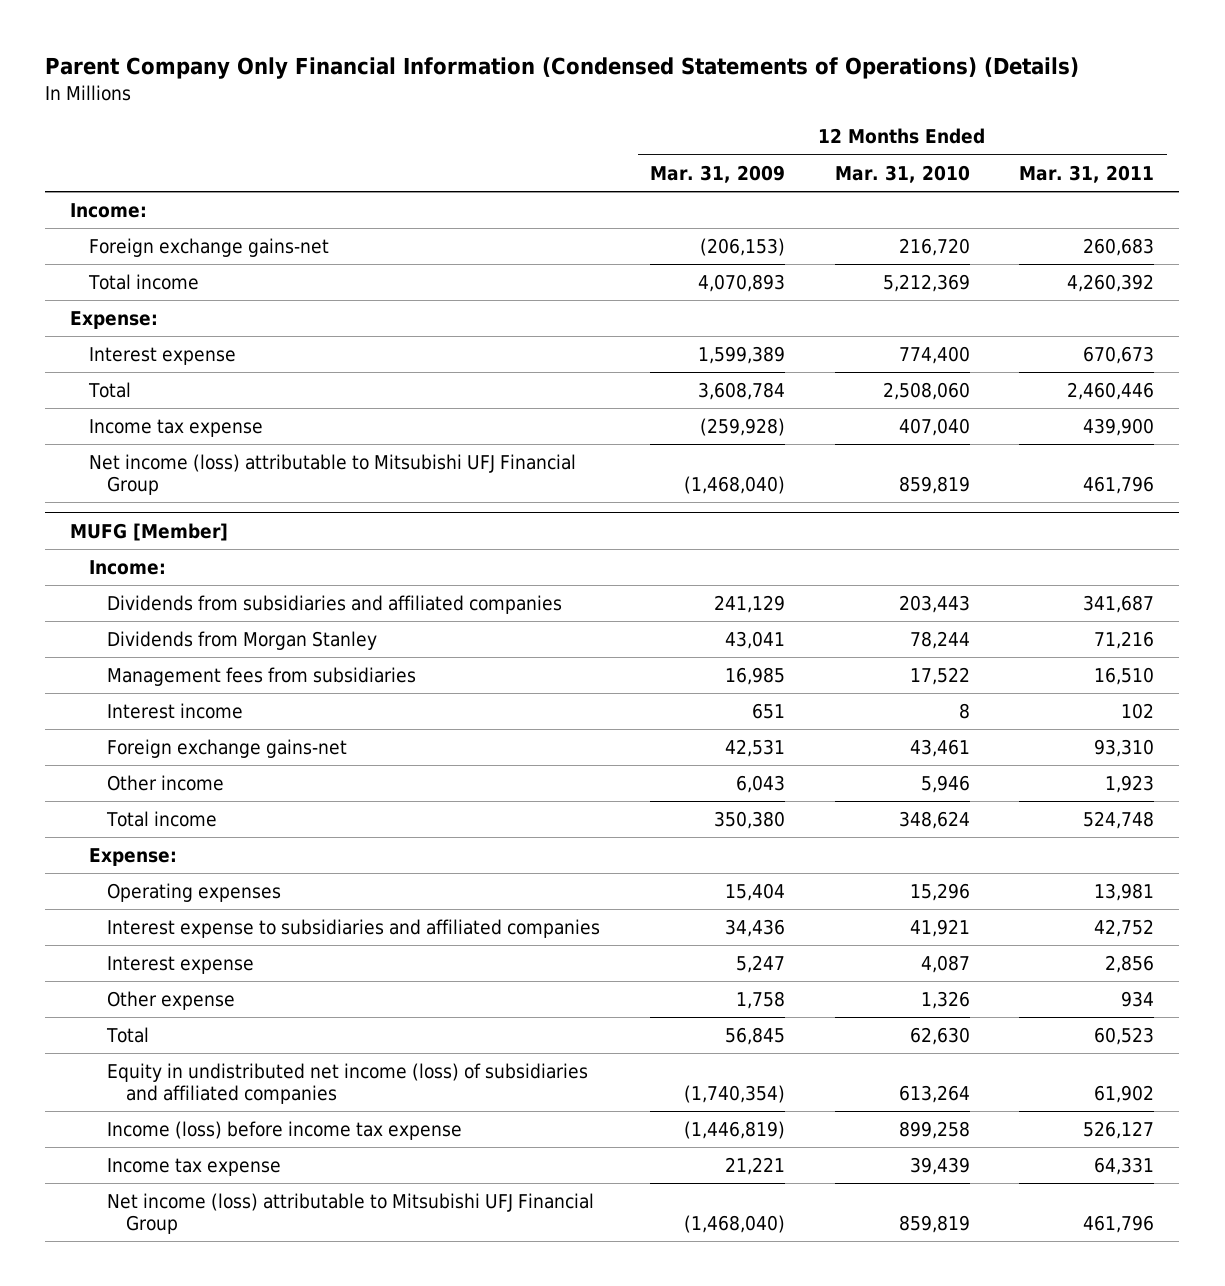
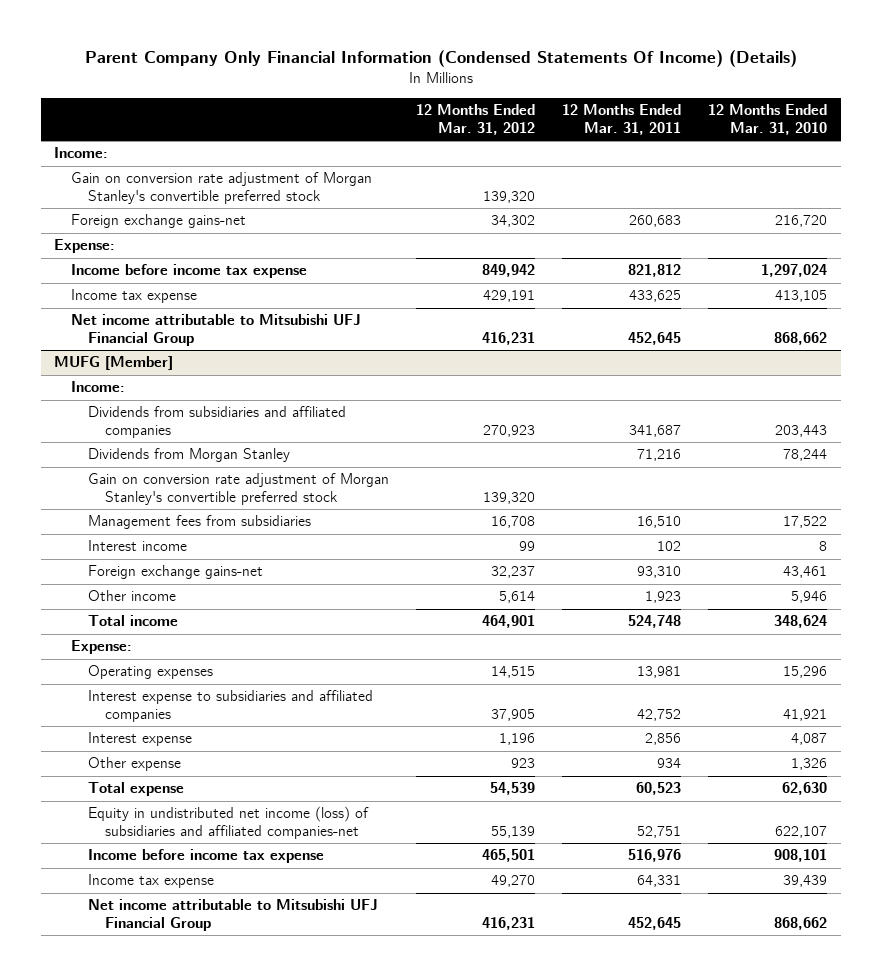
[45,57,1080,80] Parent Company Only Financial Information (Condensed Statements of Operations) (Details) -> [84,50,797,68] Parent Company Only Financial Information (Condensed Statements Of Income) (Details)
[650,164,786,183] Mar. 31, 2009 -> none
none -> [416,104,536,136] 12 Months Ended Mar. 31, 2012
none -> [71,172,373,205] Gain on conversion rate adjustment of Morgan Stanley's convertible preferred stock
[87,273,199,290] Total income -> none
[88,346,236,365] Interest expense -> none
[87,381,131,398] Total -> none
none -> [71,264,308,279] Income before income tax expense
[898,417,970,436] 407,040 -> [775,290,828,303] 413,105
[1083,417,1155,436] 439,900 -> [629,290,682,303] 433,625
[88,453,576,495] Net income (loss) attributable to Mitsubishi UFJ Financial Group -> [71,314,362,347] Net income attributable to Mitsubishi UFJ Financial Group
[898,475,970,494] 859,819 -> [774,332,828,346] 868,662
[1083,475,1155,494] 461,796 -> [628,332,682,346] 452,645
none -> [88,473,390,506] Gain on conversion rate adjustment of Morgan Stanley's convertible preferred stock
[106,1026,150,1043] Total -> [88,782,185,797] Total expense
[107,1062,589,1104] Equity in undistributed net income (loss) of subsidiaries and affiliated companies -> [88,806,370,840] Equity in undistributed net income (loss) of subsidiaries and affiliated companies-net
[898,1084,970,1103] 613,264 -> [775,826,828,839] 622,107
[1094,1084,1155,1103] 61,902 -> [637,826,682,839] 52,751
[107,1120,463,1140] Income (loss) before income tax expense -> [88,849,325,864] Income before income tax expense
[898,1120,970,1139] 899,258 -> [774,849,828,863] 908,101
[1083,1120,1155,1139] 526,127 -> [628,849,682,863] 516,976
[107,1192,595,1234] Net income (loss) attributable to Mitsubishi UFJ Financial Group -> [88,899,379,932] Net income attributable to Mitsubishi UFJ Financial Group
[898,1214,970,1233] 859,819 -> [774,917,828,931] 868,662
[1083,1214,1155,1233] 461,796 -> [628,917,682,931] 452,645

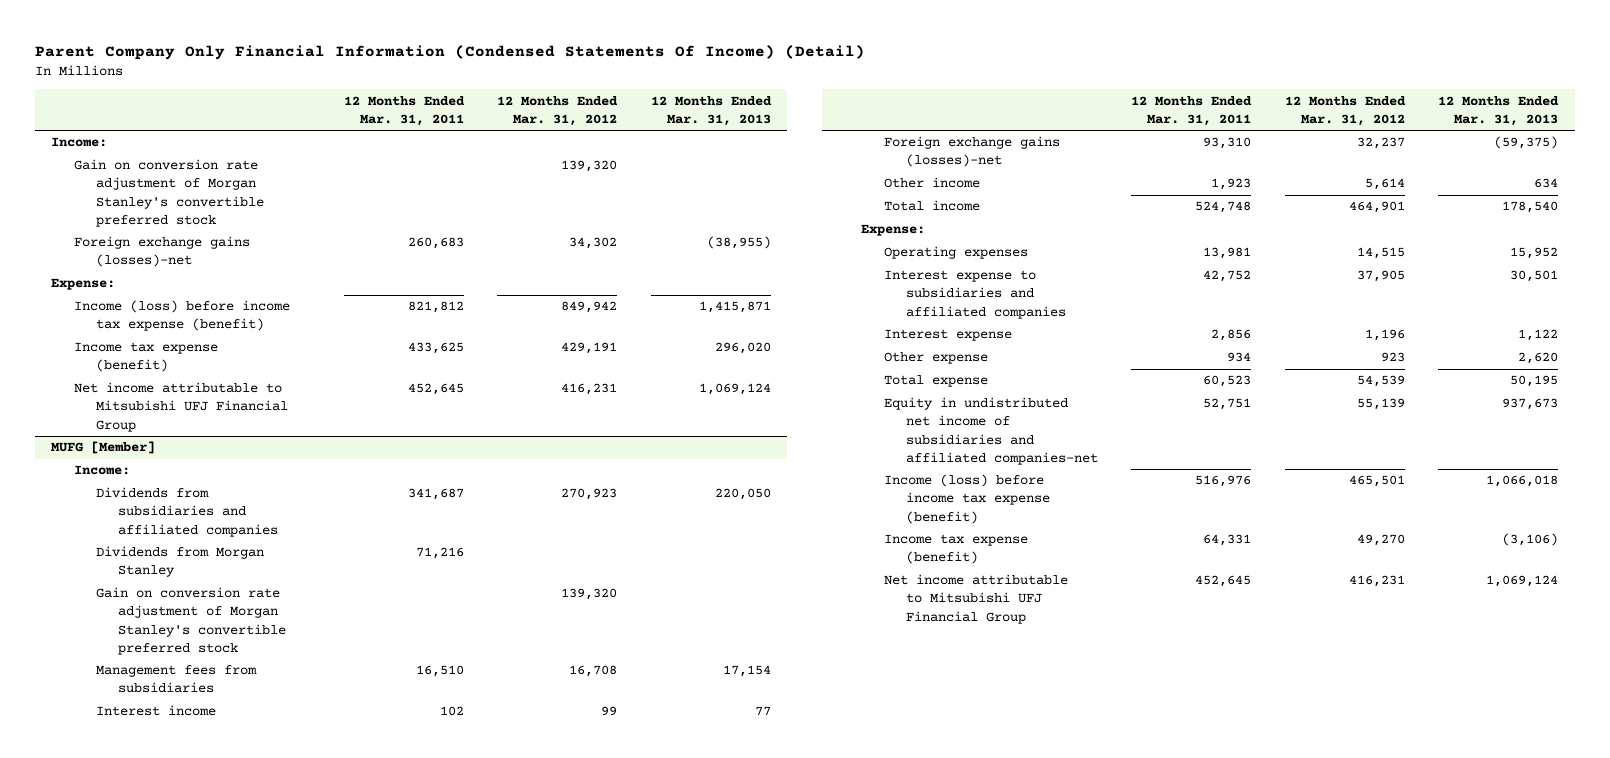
[84,50,797,68] Parent Company Only Financial Information (Condensed Statements Of Income) (Details) -> [34,45,865,61] Parent Company Only Financial Information (Condensed Statements Of Income) (Detail)
[708,104,828,136] 12 Months Ended Mar. 31, 2010 -> none
none -> [650,95,772,126] 12 Months Ended Mar. 31, 2013
[71,214,247,229] Foreign exchange gains-net -> [73,236,250,268] Foreign exchange gains (losses)-net
[71,264,308,279] Income before income tax expense -> [73,300,290,332] Income (loss) before income tax expense (benefit)
[71,289,198,304] Income tax expense -> [73,342,218,373] Income tax expense (benefit)
[88,565,264,580] Foreign exchange gains-net -> [883,136,1060,168] Foreign exchange gains (losses)-net
[88,806,370,840] Equity in undistributed net income (loss) of subsidiaries and affiliated companies-net -> [883,397,1098,465] Equity in undistributed net income of subsidiaries and affiliated companies-net
[88,849,325,864] Income before income tax expense -> [883,474,1050,524] Income (loss) before income tax expense (benefit)
[88,874,215,889] Income tax expense -> [883,534,1028,565] Income tax expense (benefit)

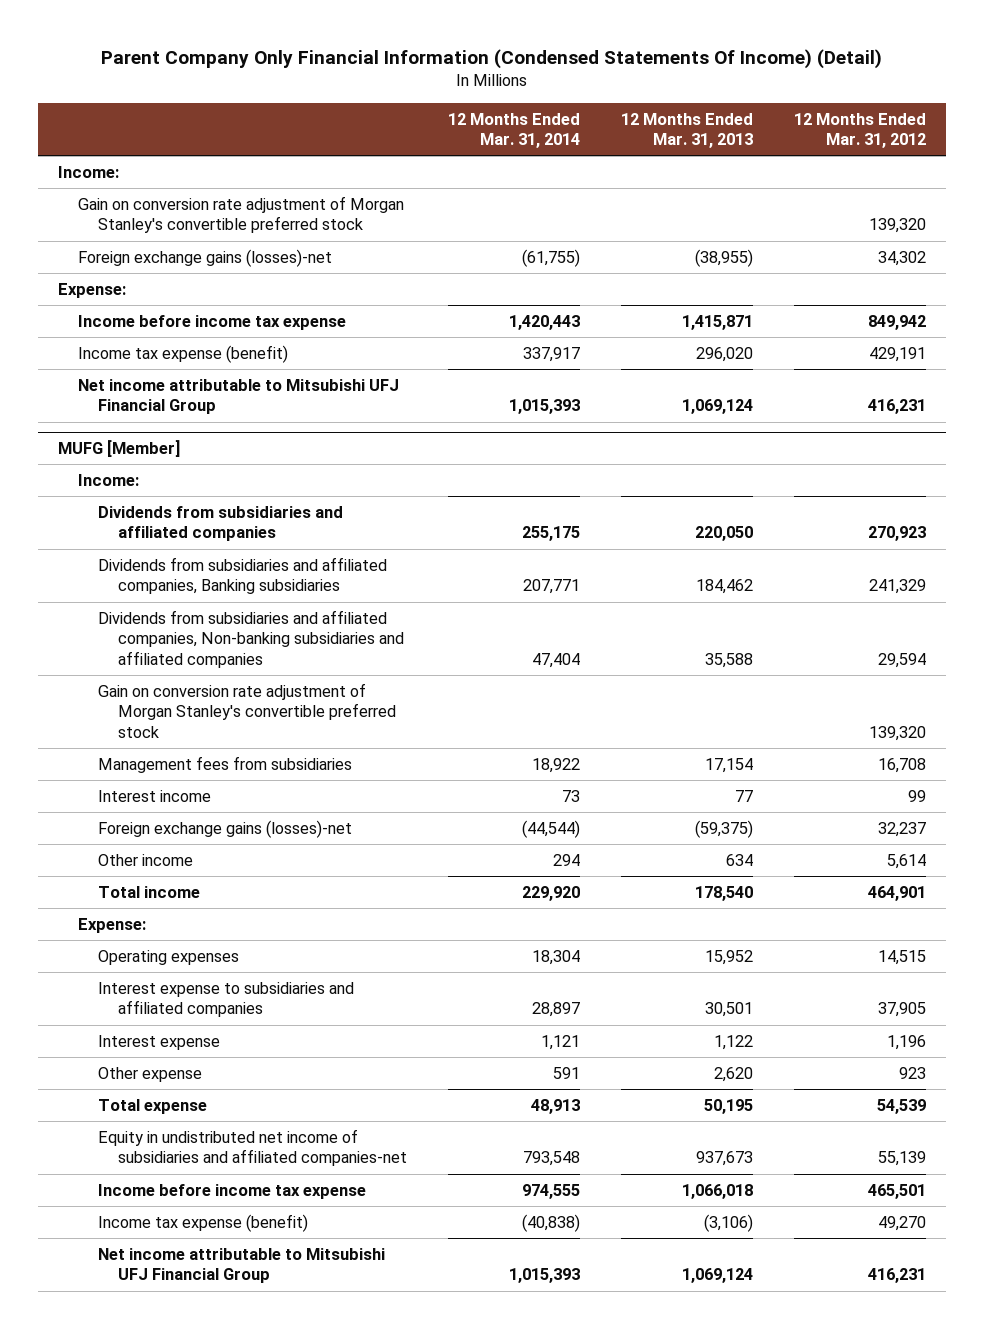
[343,95,465,126] 12 Months Ended Mar. 31, 2011 -> none
none -> [447,112,580,148] 12 Months Ended Mar. 31, 2014
[73,300,290,332] Income (loss) before income tax expense (benefit) -> [78,315,347,331] Income before income tax expense
[95,546,264,578] Dividends from Morgan Stanley -> none
none -> [97,557,387,595] Dividends from subsidiaries and affiliated companies, Banking subsidiaries
none -> [97,610,404,668] Dividends from subsidiaries and affiliated companies, Non-banking subsidiaries and affiliated companies
[883,474,1050,524] Income (loss) before income tax expense (benefit) -> [97,1184,366,1200] Income before income tax expense

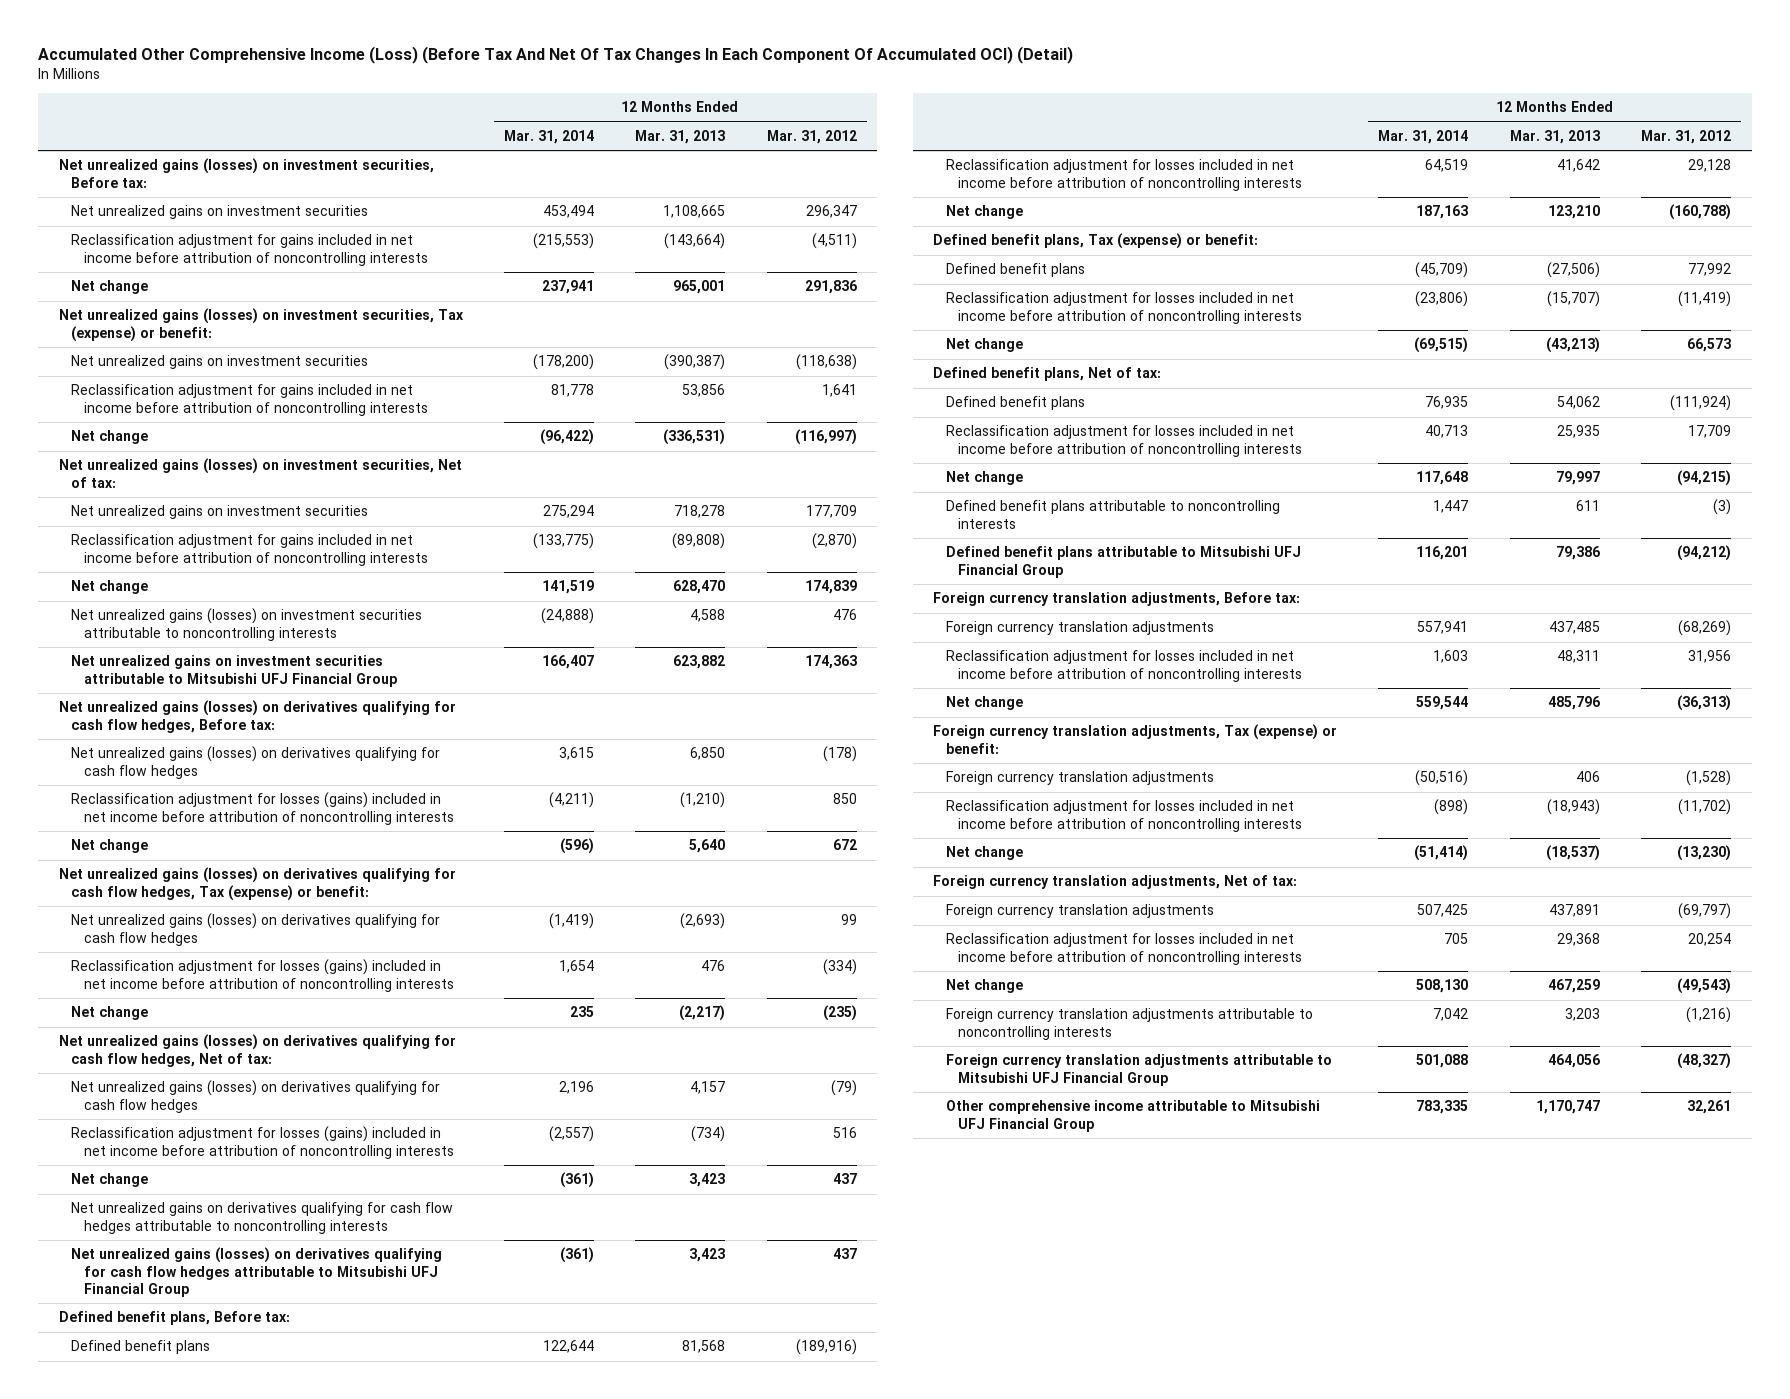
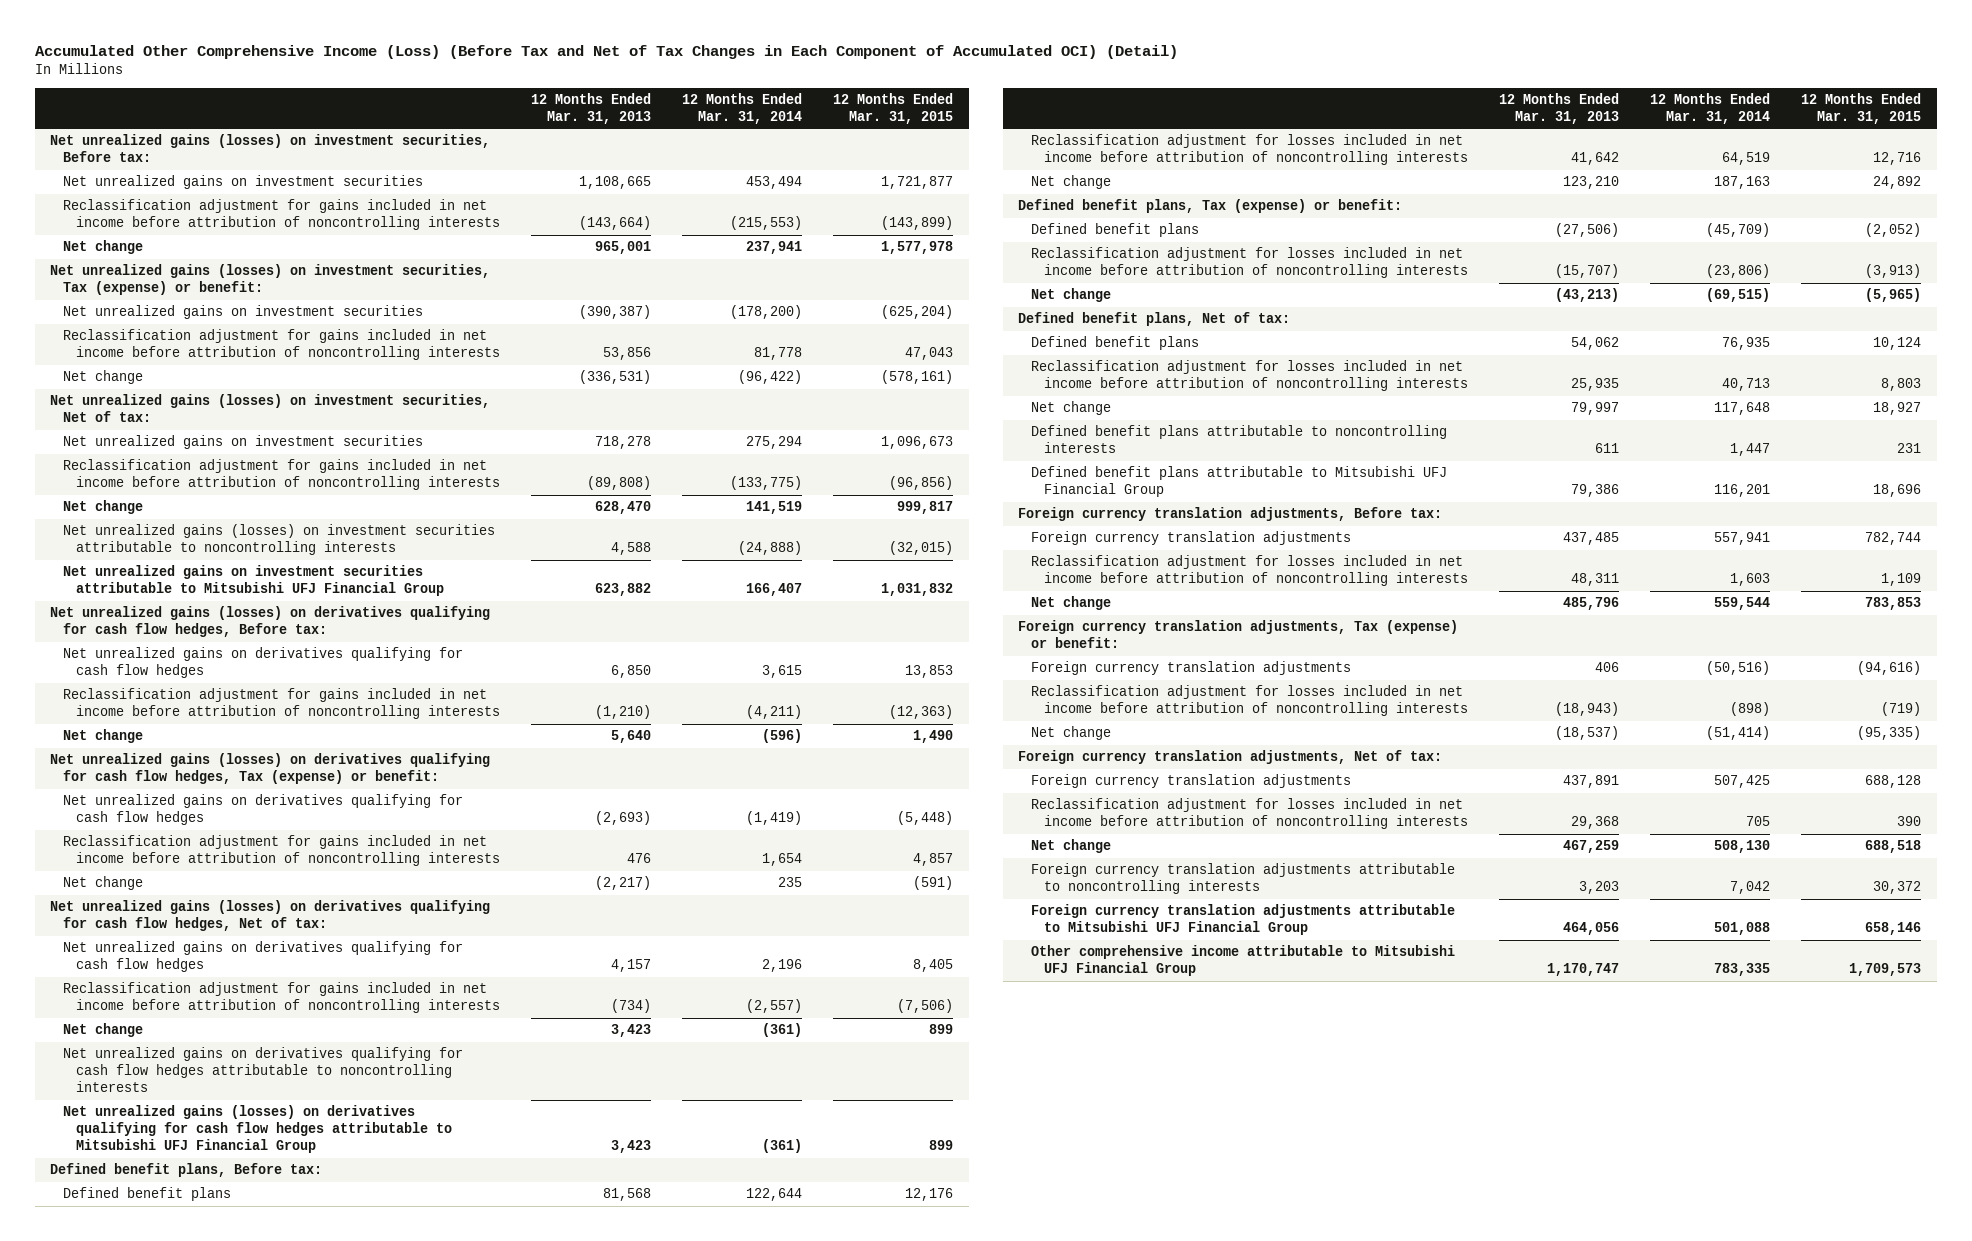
[38,46,1074,65] Accumulated Other Comprehensive Income (Loss) (Before Tax And Net Of Tax Changes In Each Component Of Accumulated OCI) (Detail) -> [34,44,1178,59] Accumulated Other Comprehensive Income (Loss) (Before Tax and Net of Tax Changes in Each Component of Accumulated OCI) (Detail)
[766,129,857,144] Mar. 31, 2012 -> none
none -> [833,93,954,124] 12 Months Ended Mar. 31, 2015
[71,746,441,779] Net unrealized gains (losses) on derivatives qualifying for cash flow hedges -> [63,647,464,679] Net unrealized gains on derivatives qualifying for cash flow hedges
[71,792,454,825] Reclassification adjustment for losses (gains) included in net income before attribution of noncontrolling interests -> [63,688,501,720] Reclassification adjustment for gains included in net income before attribution of noncontrolling interests
[71,913,441,946] Net unrealized gains (losses) on derivatives qualifying for cash flow hedges -> [63,794,464,826] Net unrealized gains on derivatives qualifying for cash flow hedges
[71,959,454,992] Reclassification adjustment for losses (gains) included in net income before attribution of noncontrolling interests -> [63,835,501,867] Reclassification adjustment for gains included in net income before attribution of noncontrolling interests
[71,1080,441,1113] Net unrealized gains (losses) on derivatives qualifying for cash flow hedges -> [63,941,464,973] Net unrealized gains on derivatives qualifying for cash flow hedges
[71,1126,454,1159] Reclassification adjustment for losses (gains) included in net income before attribution of noncontrolling interests -> [63,982,501,1014] Reclassification adjustment for gains included in net income before attribution of noncontrolling interests

